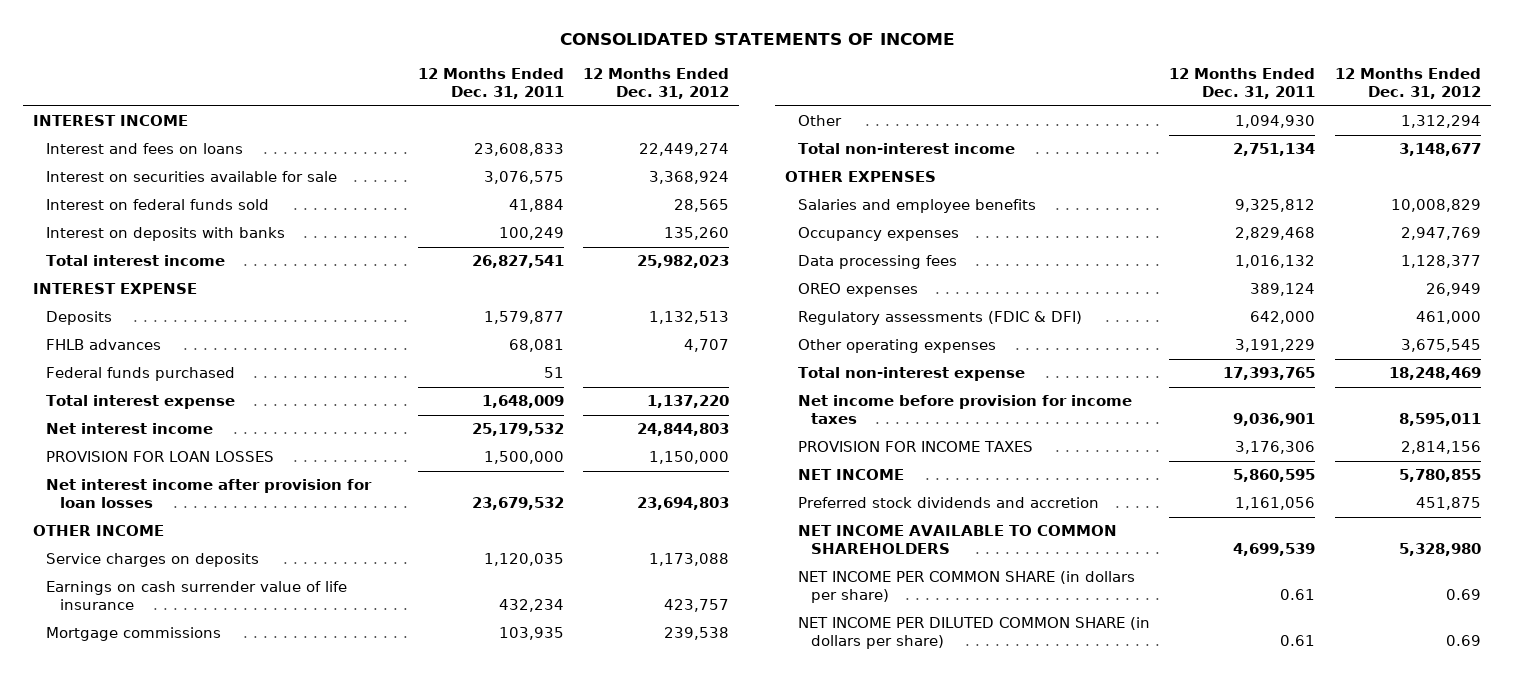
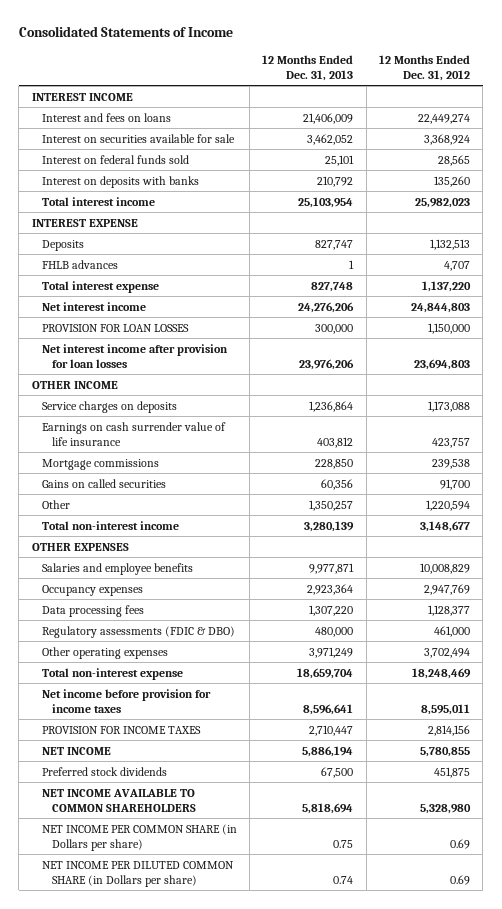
[559,33,955,46] CONSOLIDATED STATEMENTS OF INCOME -> [18,26,233,38] Consolidated Statements of Income
[417,68,564,100] 12 Months Ended Dec. 31, 2011 -> none
none -> [262,54,354,81] 12 Months Ended Dec. 31, 2013
[46,367,236,382] Federal funds purchased -> none
none -> [41,478,166,488] Gains on called securities
[1400,115,1481,129] 1,312,294 -> [426,499,471,511] 1,220,594
[797,283,918,298] OREO expenses -> none
[797,311,1082,326] Regulatory assessments (FDIC & DFI) -> [41,625,235,638] Regulatory assessments (FDIC & DBO)
[1400,339,1481,353] 3,675,545 -> [424,647,471,658] 3,702,494
[797,497,1099,509] Preferred stock dividends and accretion -> [41,766,167,776] Preferred stock dividends
[797,571,1135,604] NET INCOME PER COMMON SHARE (in dollars per share) -> [41,823,237,851] NET INCOME PER COMMON SHARE (in Dollars per share)
[797,617,1150,650] NET INCOME PER DILUTED COMMON SHARE (in dollars per share) -> [41,860,234,887] NET INCOME PER DILUTED COMMON SHARE (in Dollars per share)

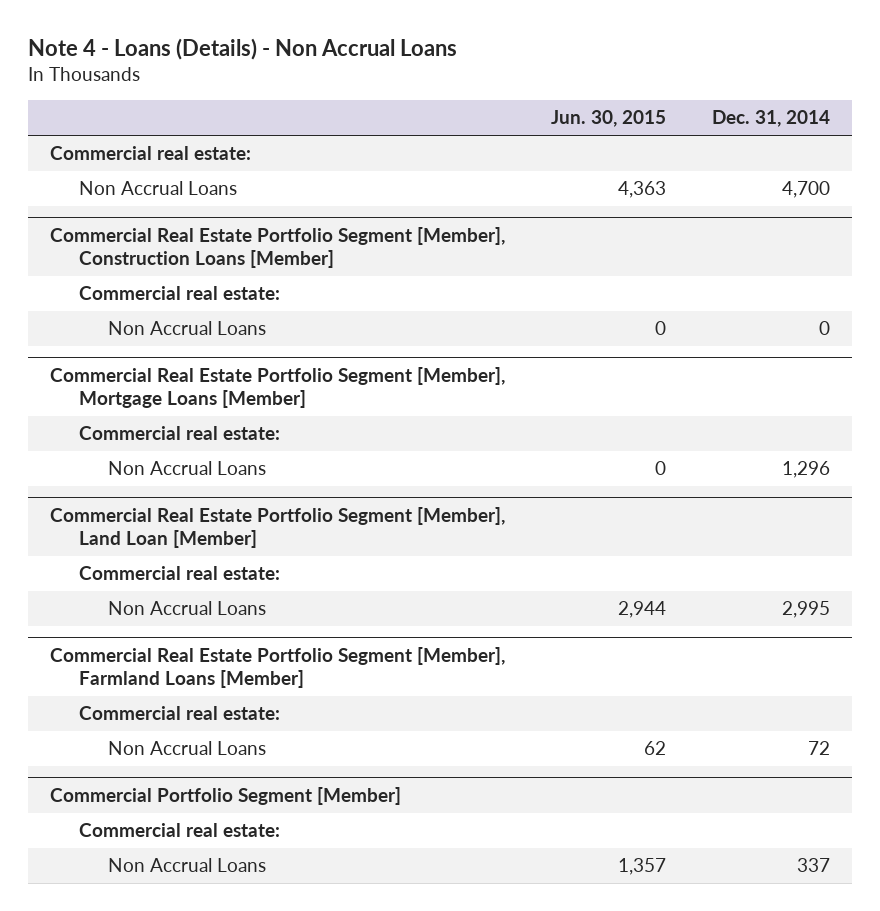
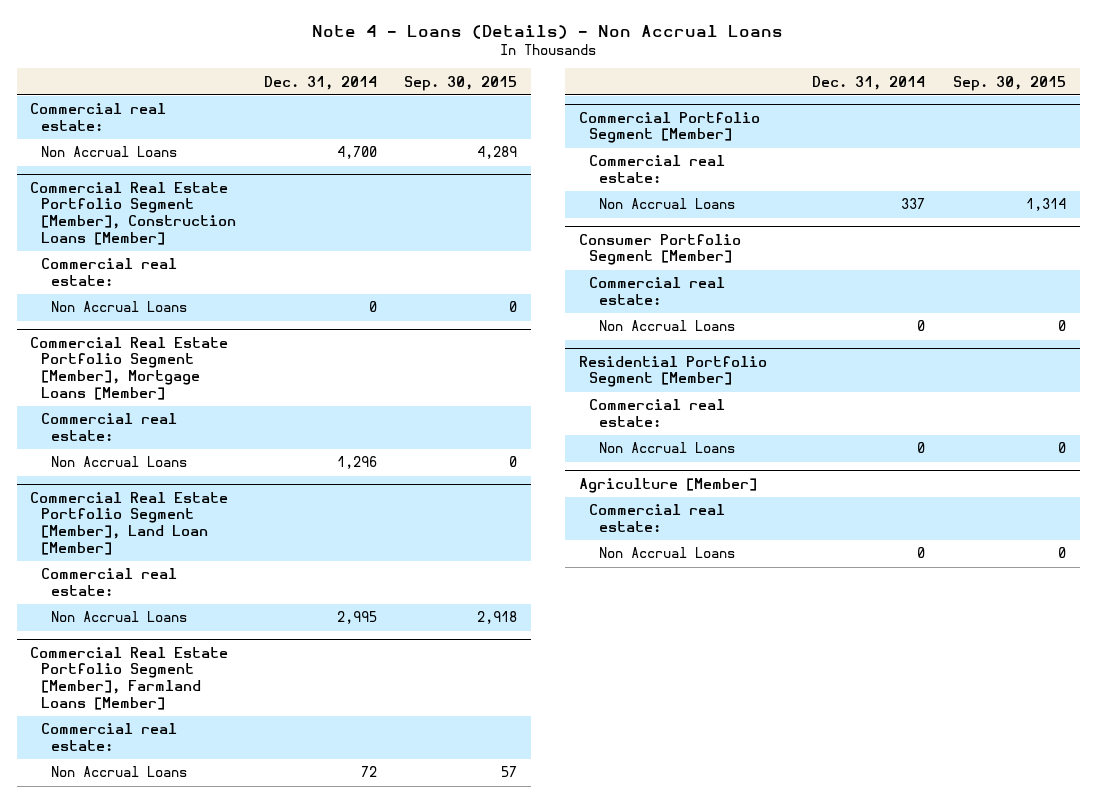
[550,110,666,128] Jun. 30, 2015 -> none
none -> [404,75,518,91] Sep. 30, 2015
none -> [578,233,741,266] Consumer Portfolio Segment [Member]
none -> [588,277,725,305] Commercial real estate:
none -> [599,320,736,332] Non Accrual Loans
none -> [578,355,767,388] Residential Portfolio Segment [Member]
none -> [588,399,725,427] Commercial real estate:
none -> [599,442,736,454] Non Accrual Loans
none -> [578,477,757,493] Agriculture [Member]
none -> [588,504,725,532] Commercial real estate:
none -> [599,547,736,559] Non Accrual Loans

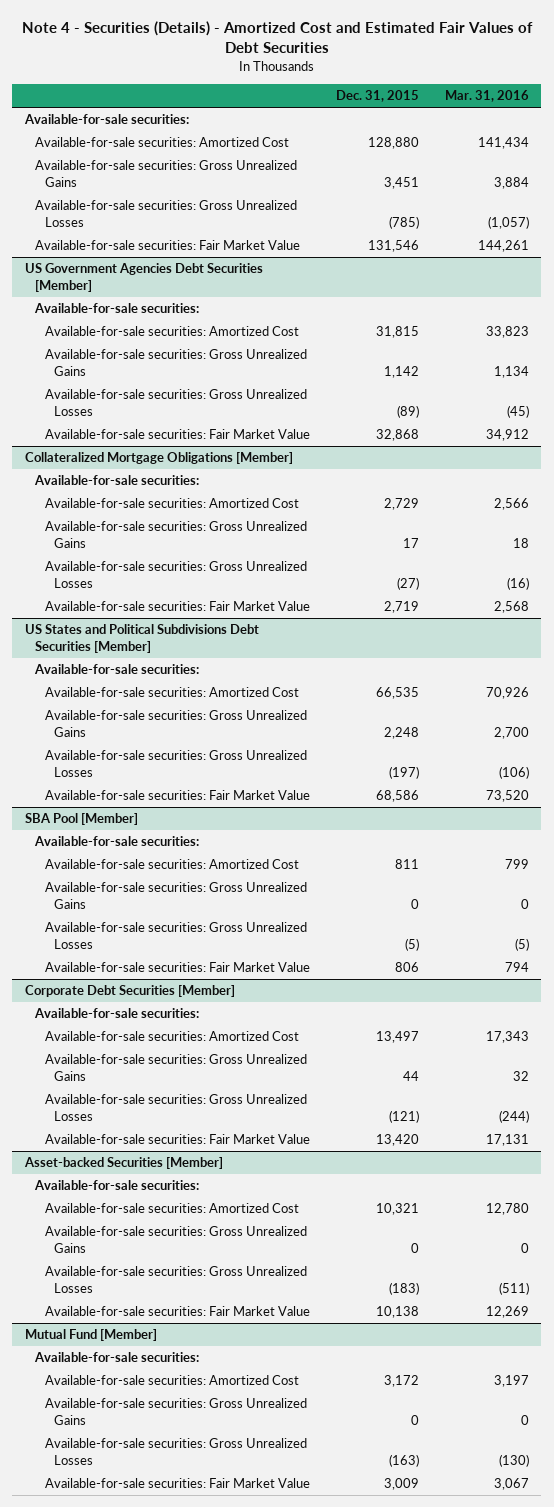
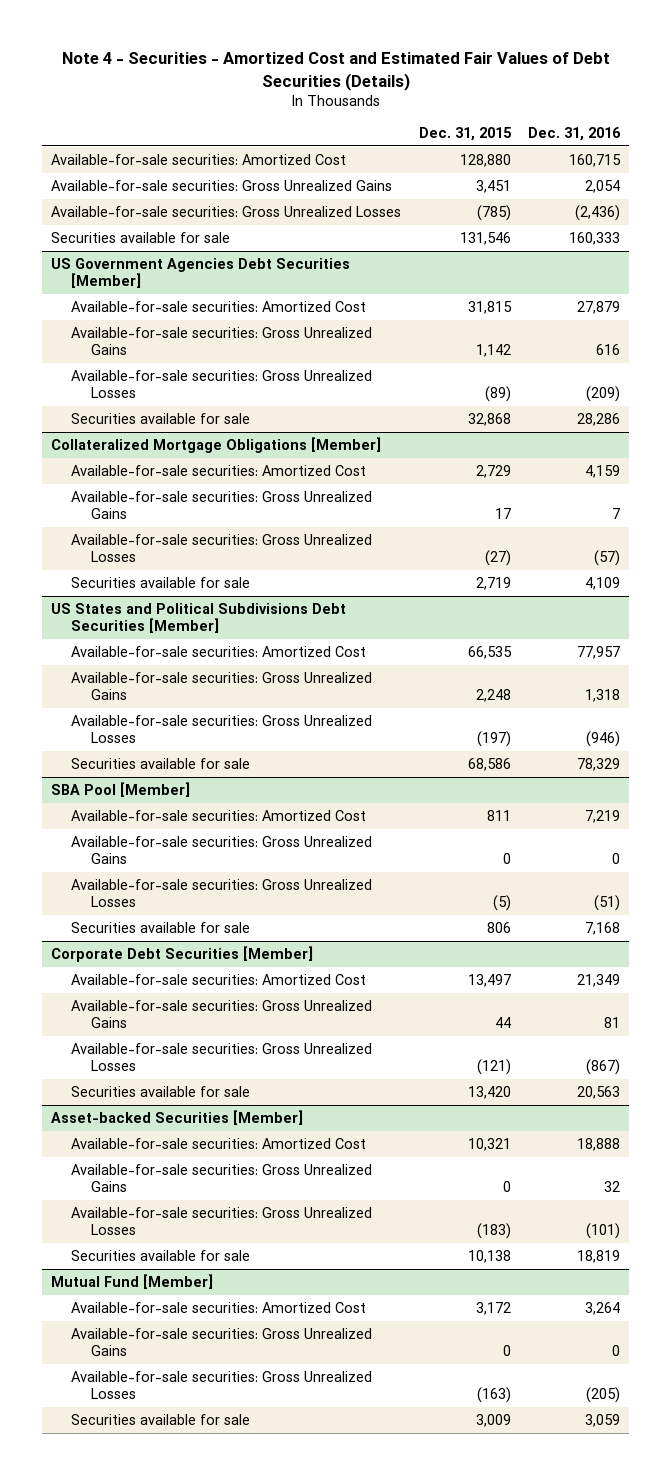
[21,20,533,54] Note 4 - Securities (Details) - Amortized Cost and Estimated Fair Values of Debt Securities -> [61,52,610,91] Note 4 - Securities - Amortized Cost and Estimated Fair Values of Debt Securities (Details)
[444,90,529,103] Mar. 31, 2016 -> none
none -> [528,127,622,142] Dec. 31, 2016
[24,114,190,125] Available-for-sale securities: -> none
[35,240,301,251] Available-for-sale securities: Fair Market Value -> [50,231,230,243] Securities available for sale
[34,303,200,314] Available-for-sale securities: -> none
[44,429,310,440] Available-for-sale securities: Fair Market Value -> [71,412,251,424] Securities available for sale
[34,475,200,486] Available-for-sale securities: -> none
[44,601,310,612] Available-for-sale securities: Fair Market Value -> [71,576,251,588] Securities available for sale
[34,664,200,675] Available-for-sale securities: -> none
[44,790,310,801] Available-for-sale securities: Fair Market Value -> [71,757,251,769] Securities available for sale
[34,836,200,847] Available-for-sale securities: -> none
[44,962,310,973] Available-for-sale securities: Fair Market Value -> [71,921,251,933] Securities available for sale
[34,1008,200,1019] Available-for-sale securities: -> none
[44,1134,310,1145] Available-for-sale securities: Fair Market Value -> [71,1085,251,1097] Securities available for sale
[34,1180,200,1191] Available-for-sale securities: -> none
[44,1306,310,1317] Available-for-sale securities: Fair Market Value -> [71,1249,251,1261] Securities available for sale
[34,1352,200,1363] Available-for-sale securities: -> none
[44,1478,310,1489] Available-for-sale securities: Fair Market Value -> [71,1413,251,1425] Securities available for sale

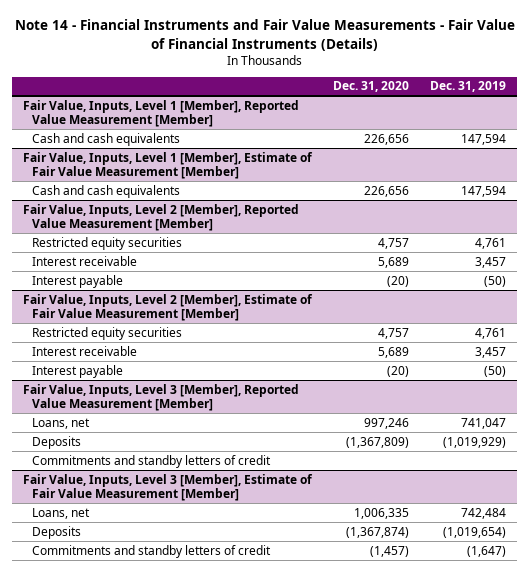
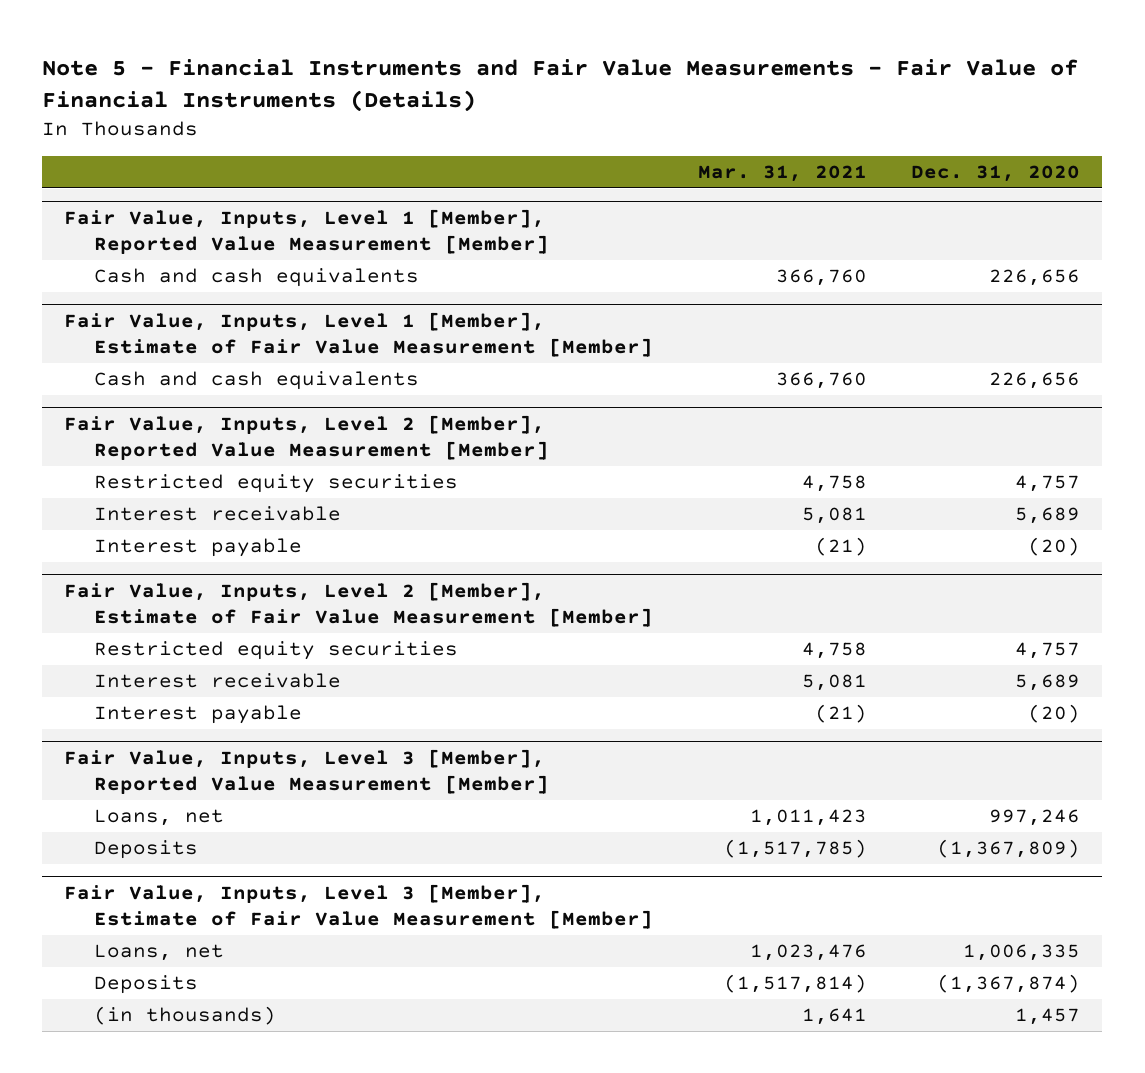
[14,19,515,51] Note 14 - Financial Instruments and Fair Value Measurements - Fair Value of Financial Instruments (Details) -> [42,58,1079,112] Note 5 - Financial Instruments and Fair Value Measurements - Fair Value of Financial Instruments (Details)
[430,81,507,93] Dec. 31, 2019 -> none
none -> [697,164,867,182] Mar. 31, 2021
[32,454,272,468] Commitments and standby letters of credit -> none
[32,544,272,558] Commitments and standby letters of credit -> none
none -> [94,1006,277,1026] (in thousands)

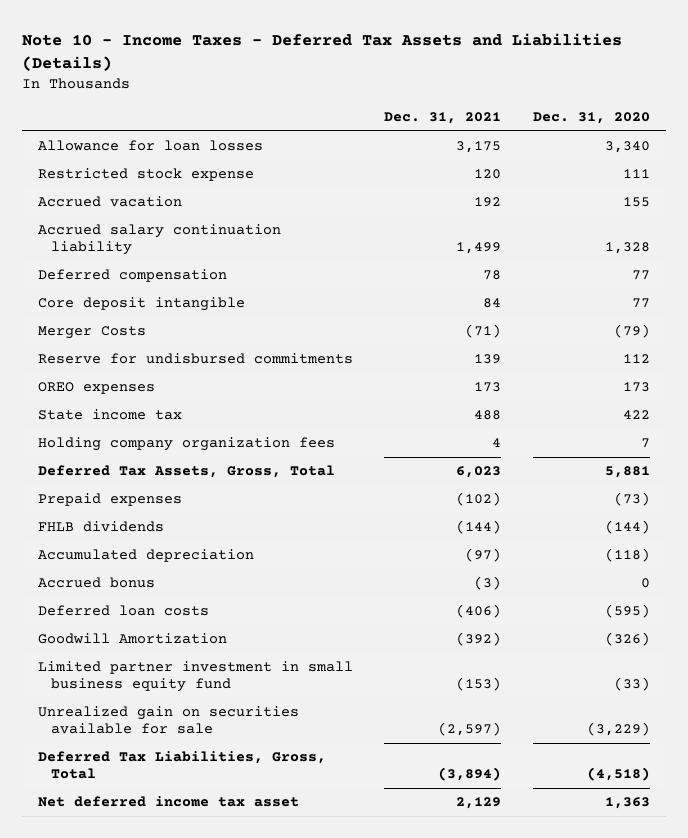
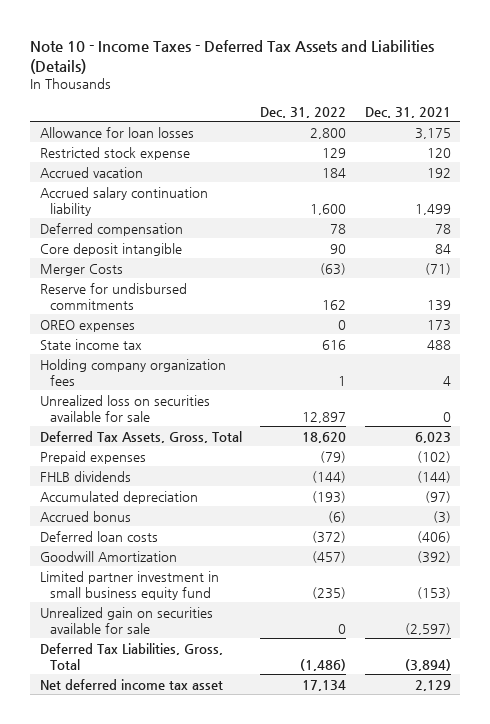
[533,111,651,124] Dec. 31, 2020 -> none
none -> [260,106,347,118] Dec. 31, 2022
none -> [39,394,210,422] Unrealized loss on securities available for sale

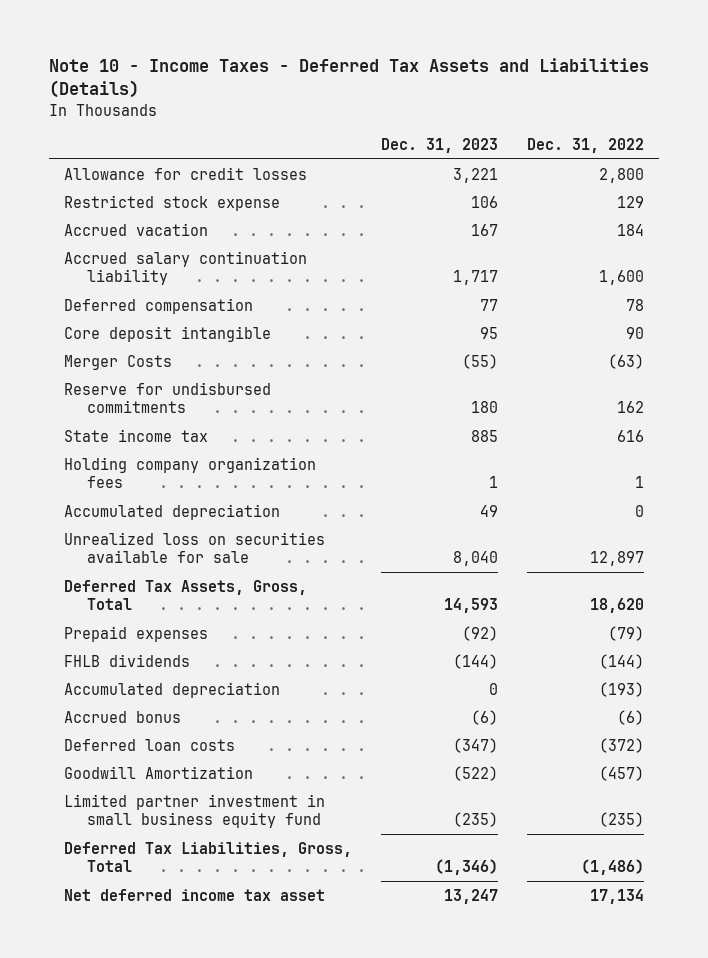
[364,106,451,118] Dec. 31, 2021 -> none
none -> [380,138,498,154] Dec. 31, 2023
[39,126,194,138] Allowance for loan losses -> [63,166,307,180] Allowance for credit losses
[39,319,135,332] OREO expenses -> none
none -> [63,503,280,520] Accumulated depreciation
[39,606,213,634] Unrealized gain on securities available for sale -> none

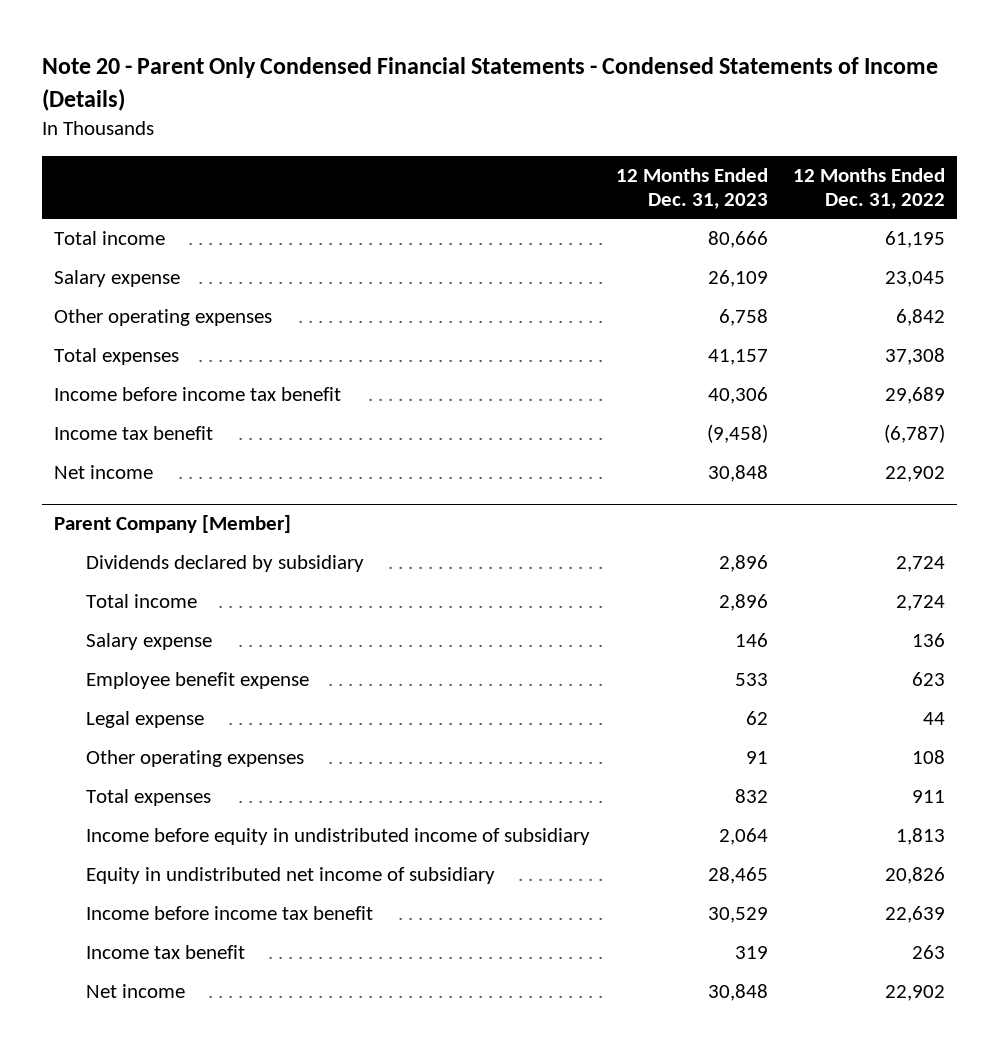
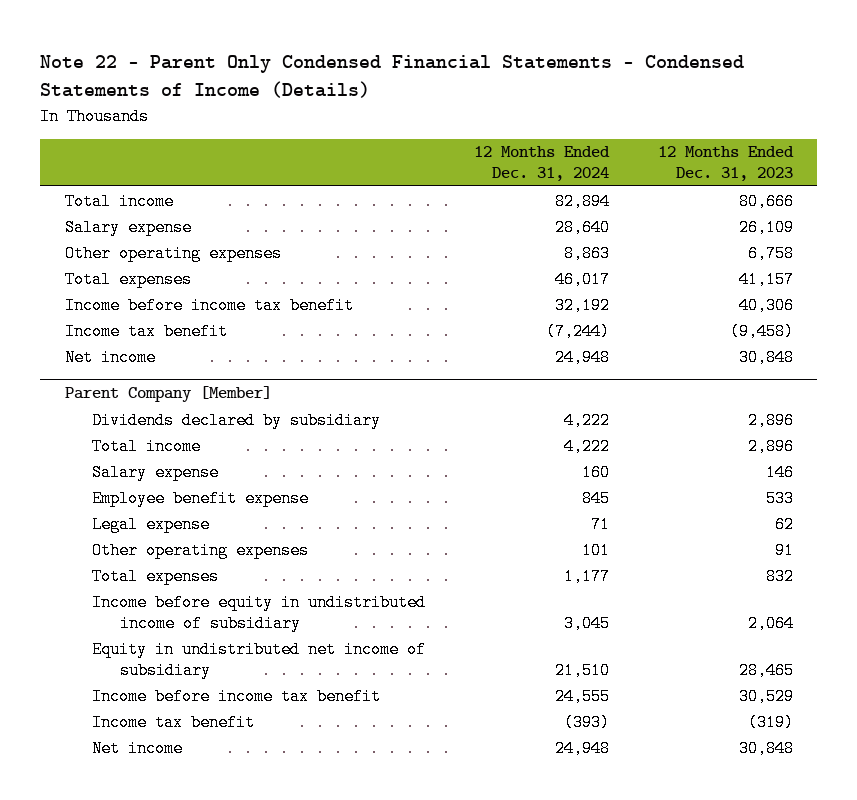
[41,57,938,111] Note 20 - Parent Only Condensed Financial Statements - Condensed Statements of Income (Details) -> [40,55,745,99] Note 22 - Parent Only Condensed Financial Statements - Condensed Statements of Income (Details)
[792,167,945,209] 12 Months Ended Dec. 31, 2022 -> none
none -> [473,146,610,182] 12 Months Ended Dec. 31, 2024
[734,946,768,960] 319 -> [747,713,794,731] (319)

